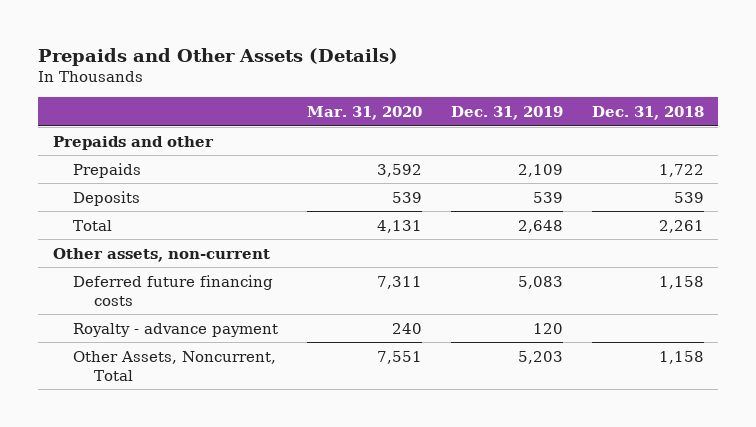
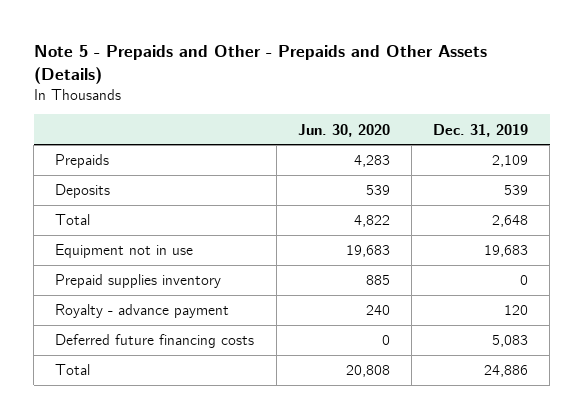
[38,47,399,66] Prepaids and Other Assets (Details) -> [33,44,487,84] Note 5 - Prepaids and Other - Prepaids and Other Assets (Details)
[307,106,423,121] Mar. 31, 2020 -> none
[591,106,704,121] Dec. 31, 2018 -> none
none -> [297,123,390,137] Jun. 30, 2020
[52,135,214,150] Prepaids and other -> none
[52,247,270,262] Other assets, non-current -> none
none -> [55,244,194,259] Equipment not in use
none -> [55,274,222,289] Prepaid supplies inventory
[73,274,274,306] Deferred future financing costs -> [55,334,255,349] Deferred future financing costs
[73,350,277,381] Other Assets, Noncurrent, Total -> [55,364,91,376] Total
[517,350,563,364] 5,203 -> [484,365,529,378] 24,886

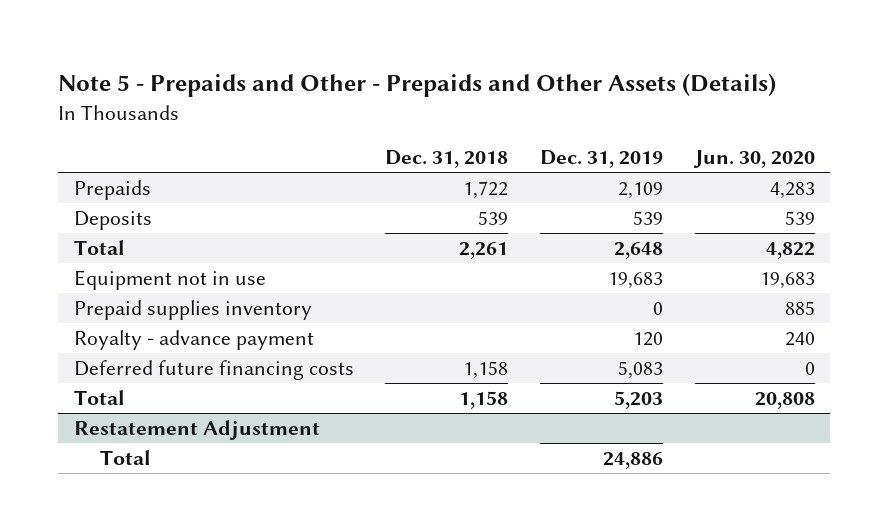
none -> [385,149,509,168] Dec. 31, 2018
[484,365,529,378] 24,886 -> [614,391,664,410] 5,203
none -> [73,420,320,441] Restatement Adjustment
none -> [100,450,152,466] Total

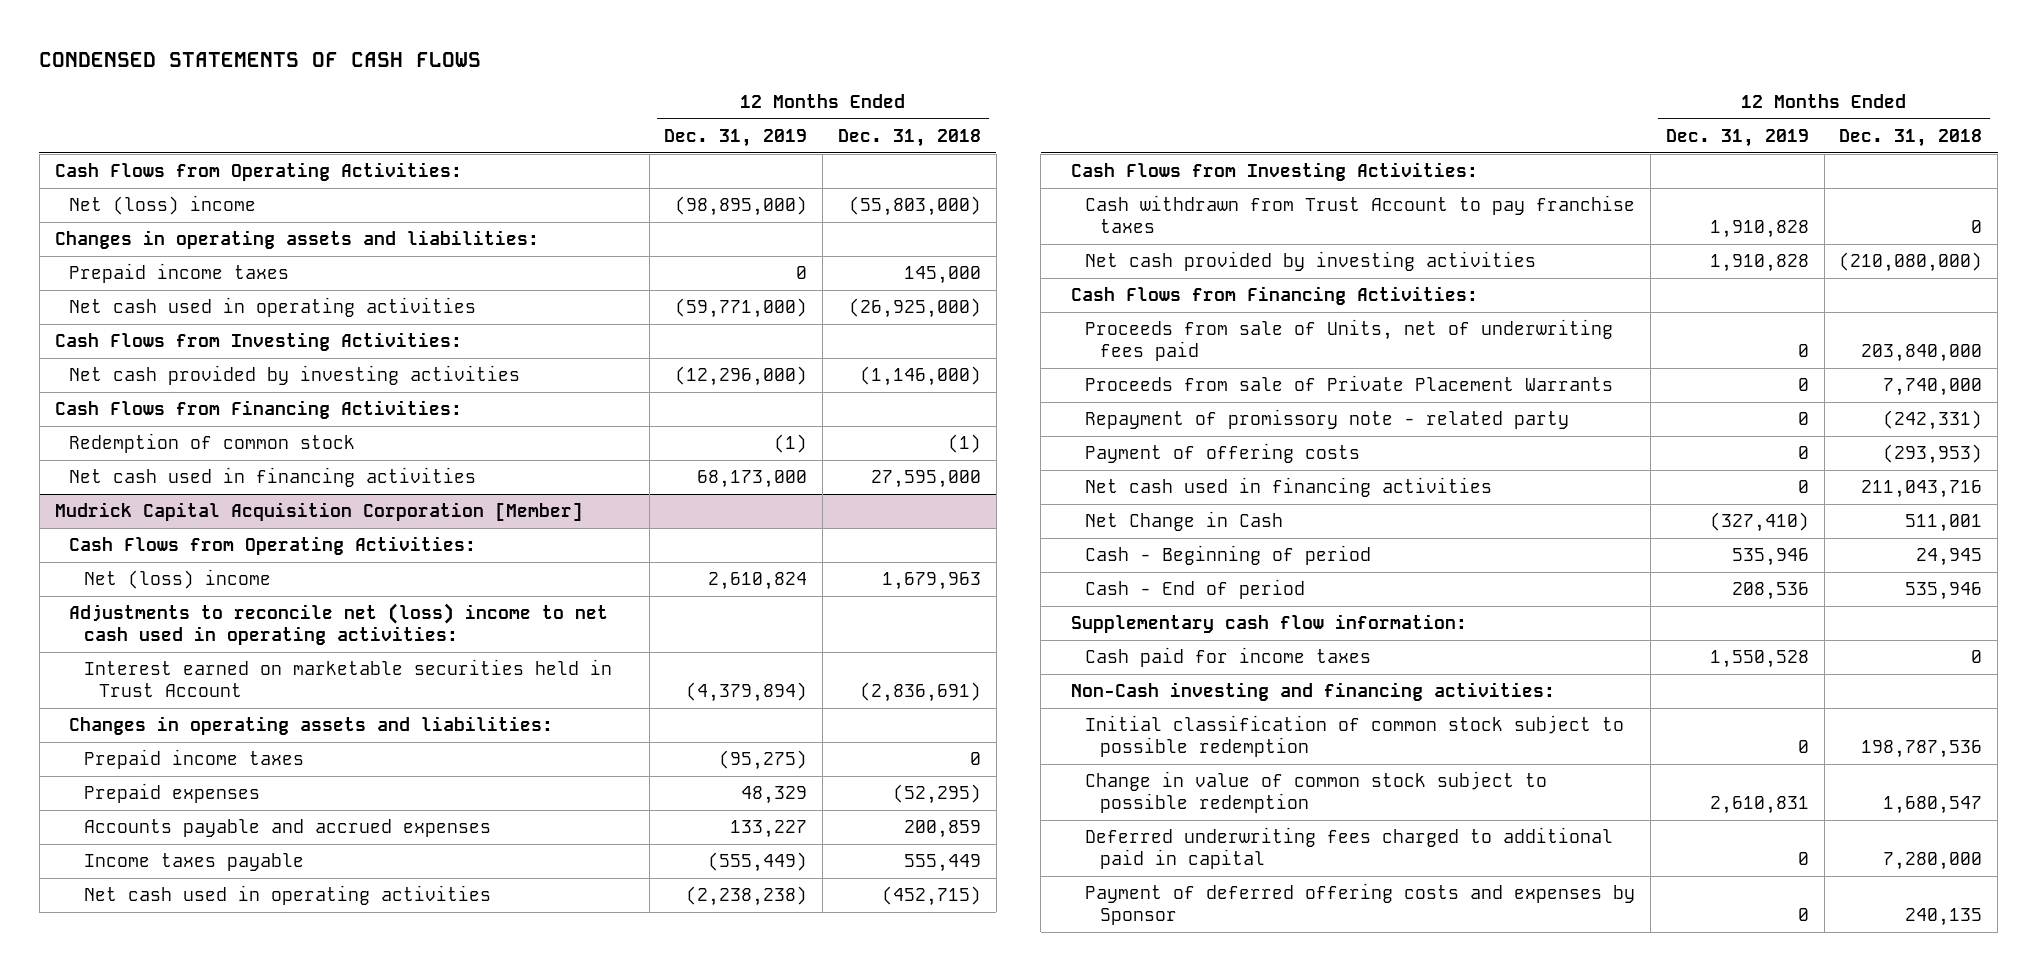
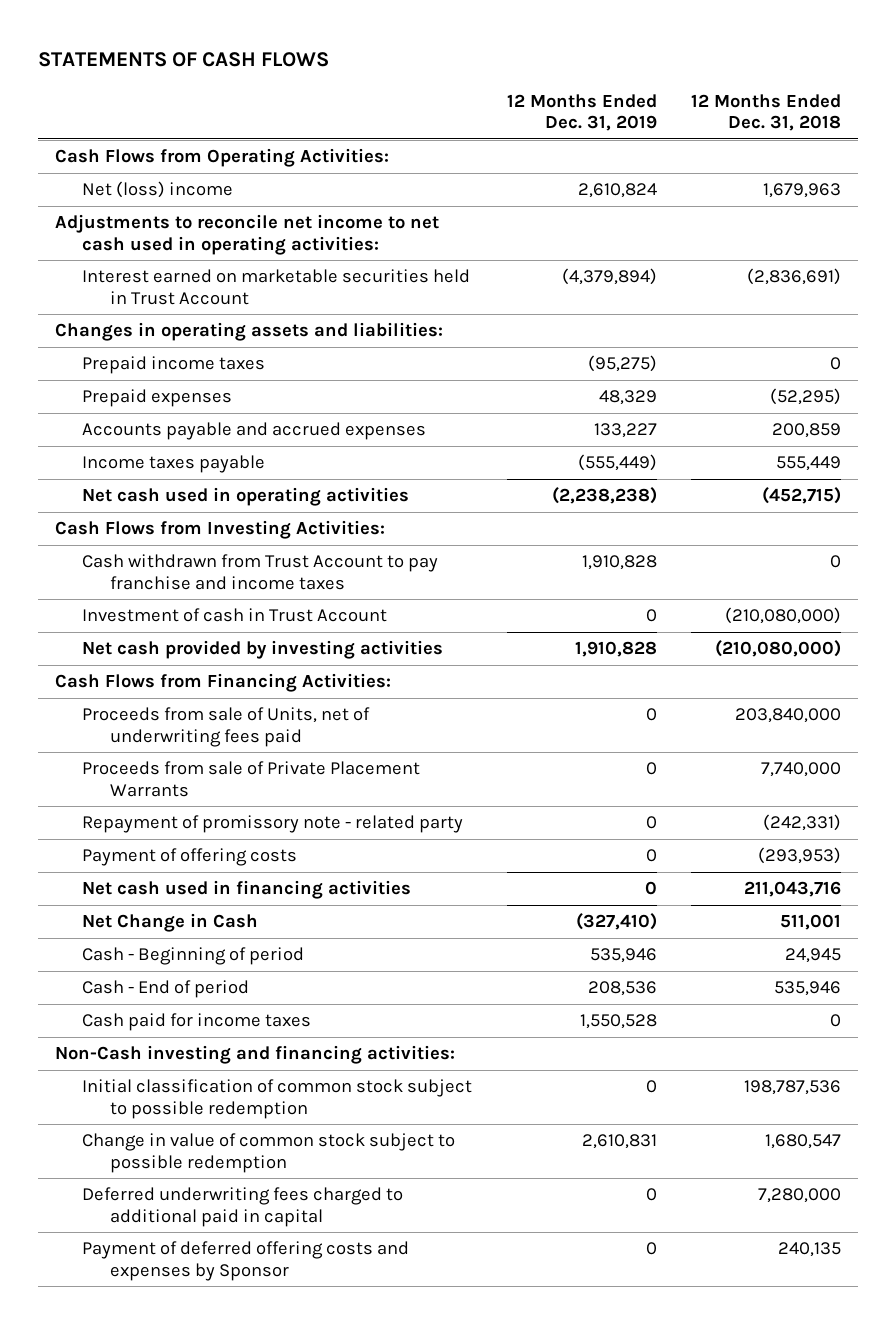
[39,52,482,68] CONDENSED STATEMENTS OF CASH FLOWS -> [37,52,329,68] STATEMENTS OF CASH FLOWS
[69,195,257,216] Net (loss) income -> none
[54,230,539,250] Changes in operating assets and liabilities: -> none
[69,263,290,284] Prepaid income taxes -> none
[69,297,477,318] Net cash used in operating activities -> none
[54,332,462,352] Cash Flows from Investing Activities: -> none
[69,365,521,386] Net cash provided by investing activities -> none
[54,400,462,420] Cash Flows from Financing Activities: -> none
[69,433,356,454] Redemption of common stock -> none
[69,467,477,488] Net cash used in financing activities -> none
[54,502,583,522] Mudrick Capital Acquisition Corporation [Member] -> none
[69,536,477,556] Cash Flows from Operating Activities: -> none
[69,603,609,646] Adjustments to reconcile net (loss) income to net cash used in operating activities: -> [54,214,439,255] Adjustments to reconcile net income to net cash used in operating activities:
[1085,195,1636,234] Cash withdrawn from Trust Account to pay franchise taxes -> [82,554,439,590] Cash withdrawn from Trust Account to pay franchise and income taxes
none -> [82,608,388,623] Investment of cash in Trust Account
[1070,614,1467,634] Supplementary cash flow information: -> none

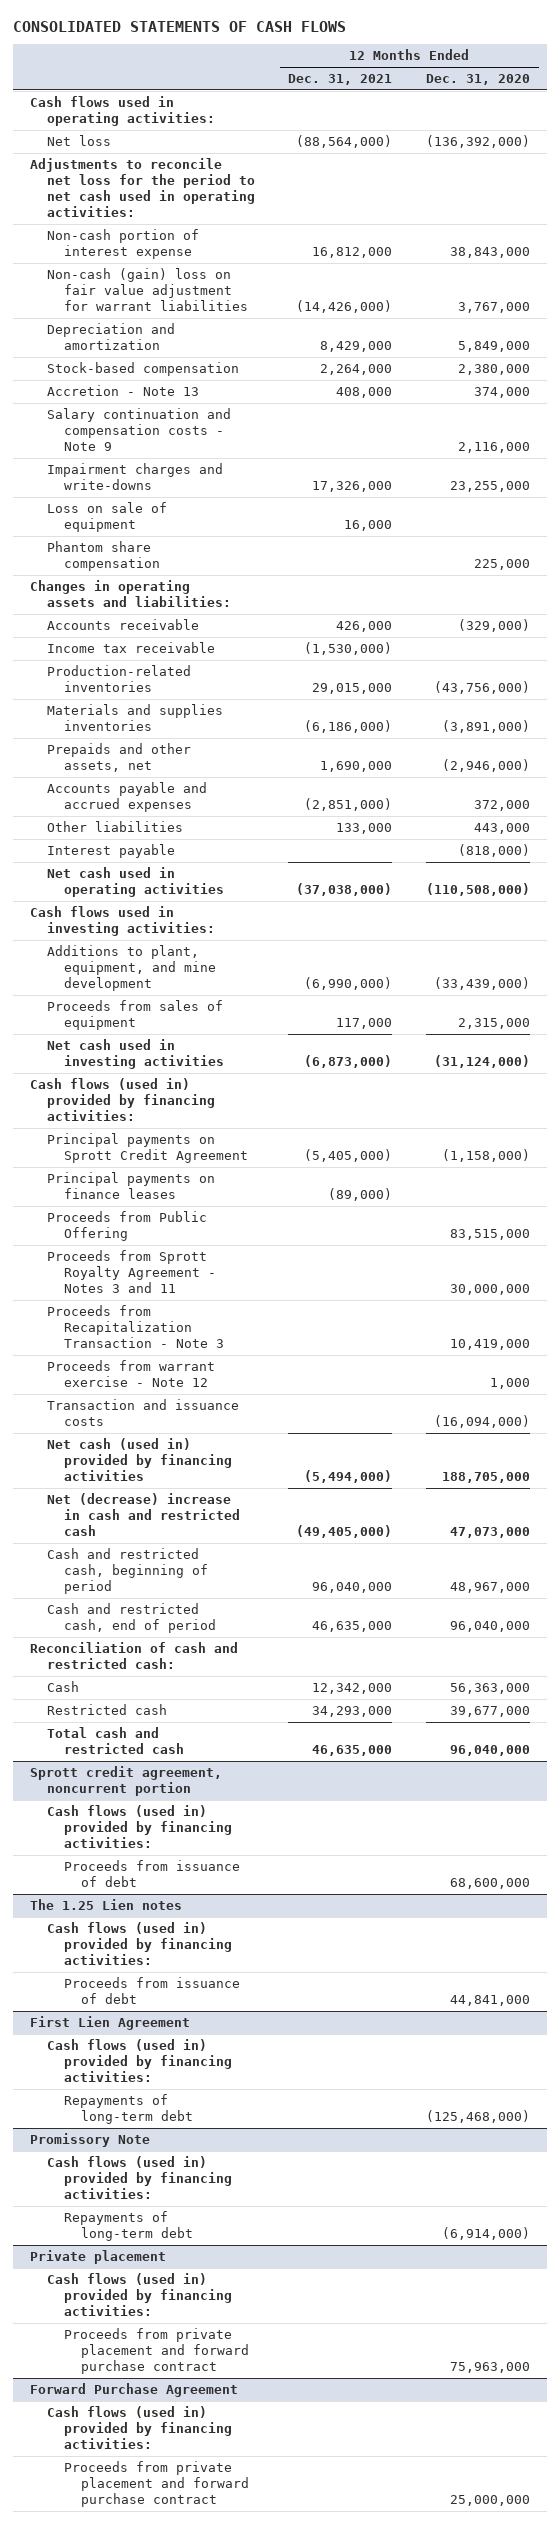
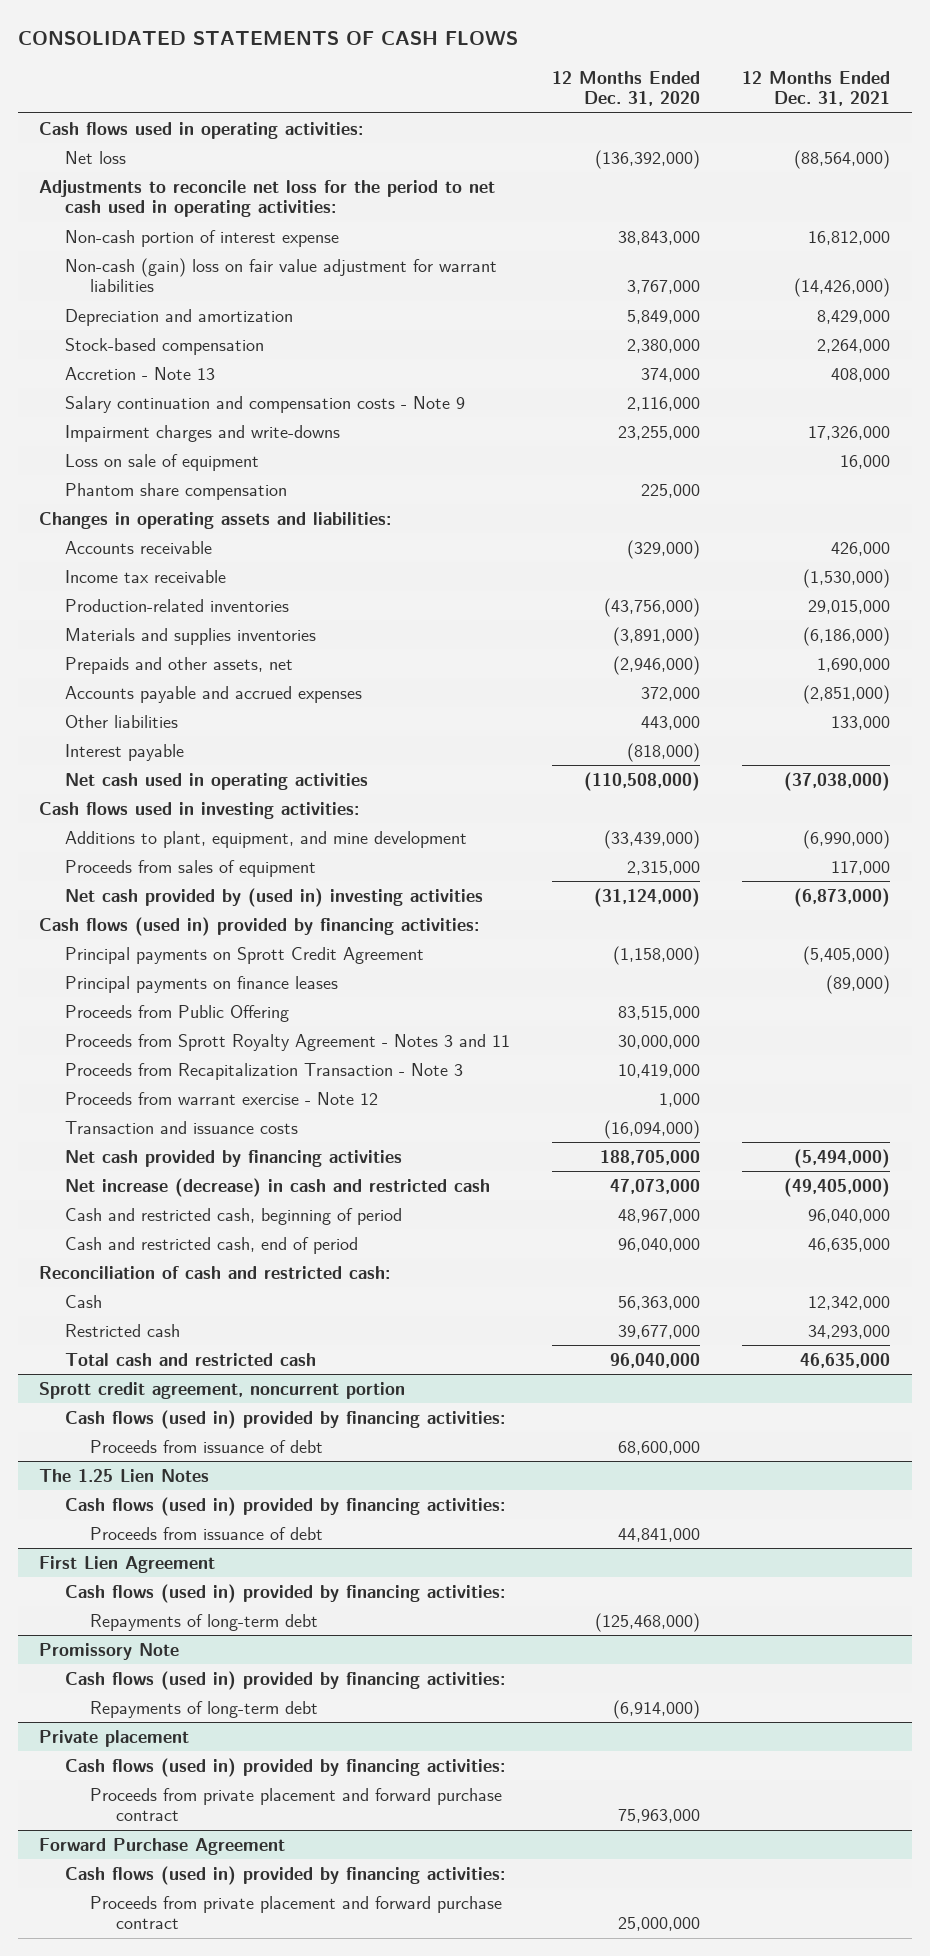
[46,1038,224,1069] Net cash used in investing activities -> [64,887,483,907] Net cash provided by (used in) investing activities
[46,1437,232,1482] Net cash (used in) provided by financing activities -> [64,1149,402,1167] Net cash provided by financing activities
[46,1492,240,1537] Net (decrease) increase in cash and restricted cash -> [64,1177,490,1197] Net increase (decrease) in cash and restricted cash
[29,1898,182,1910] The 1.25 Lien notes -> [39,1468,210,1482] The 1.25 Lien Notes

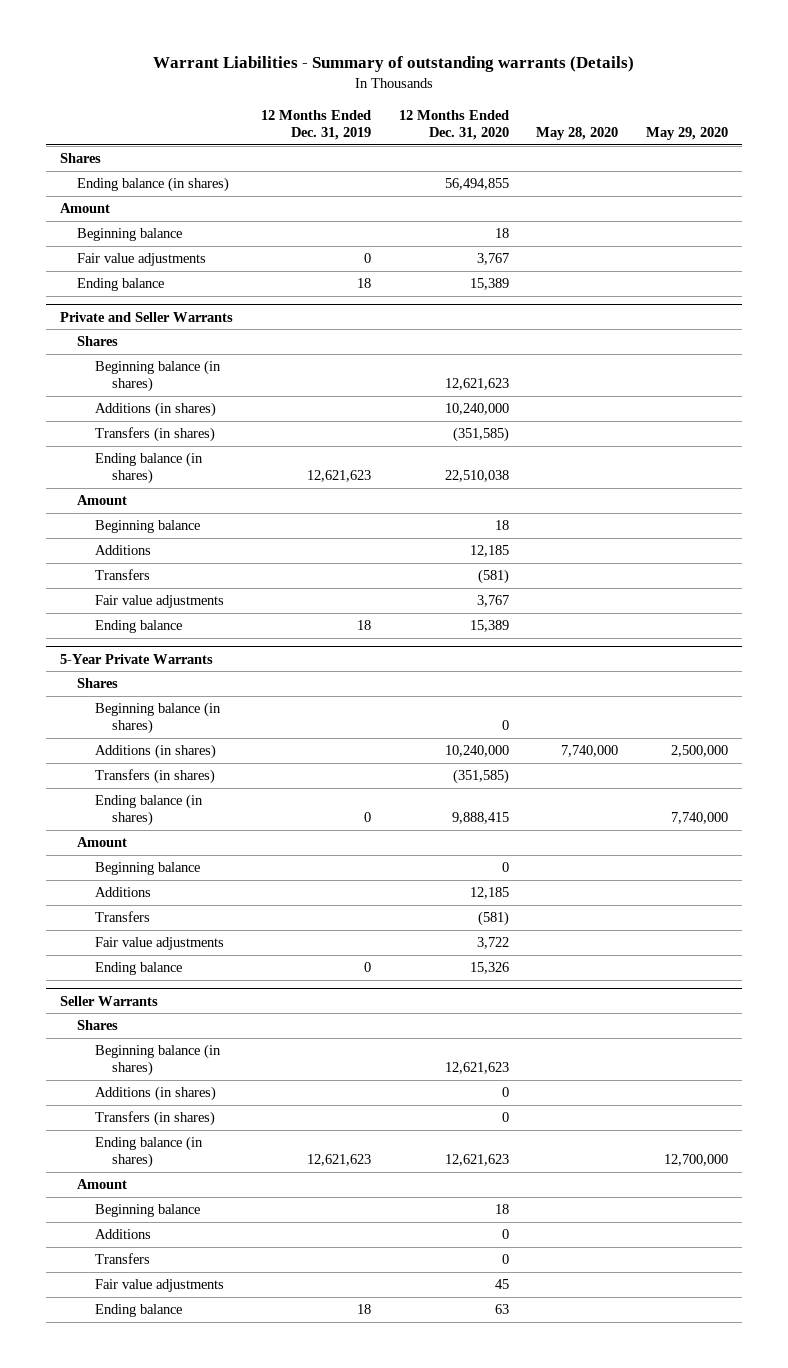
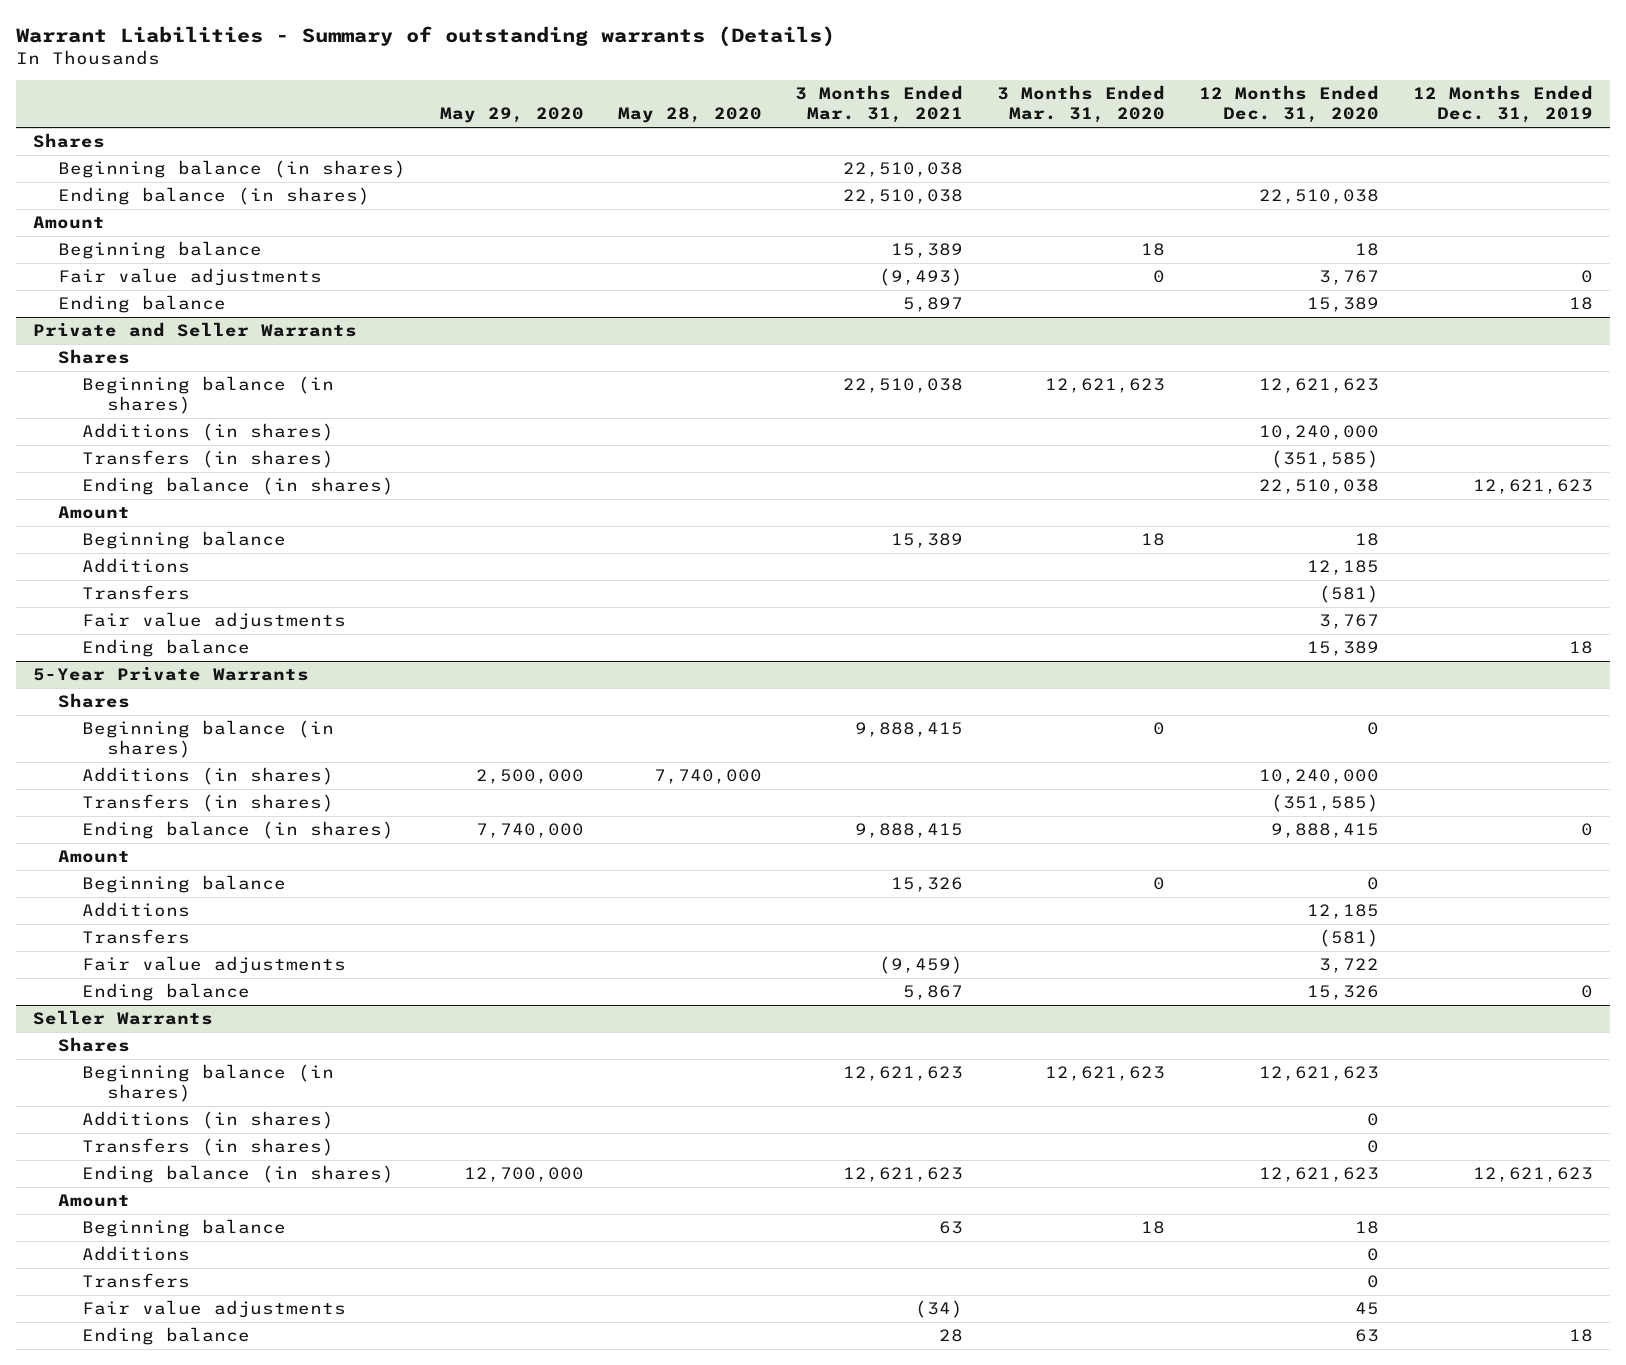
none -> [795,85,964,124] 3 Months Ended Mar. 31, 2021
none -> [997,85,1166,124] 3 Months Ended Mar. 31, 2020
none -> [57,160,406,179] Beginning balance (in shares)
[444,178,509,191] 56,494,855 -> [1259,189,1380,205] 22,510,038

